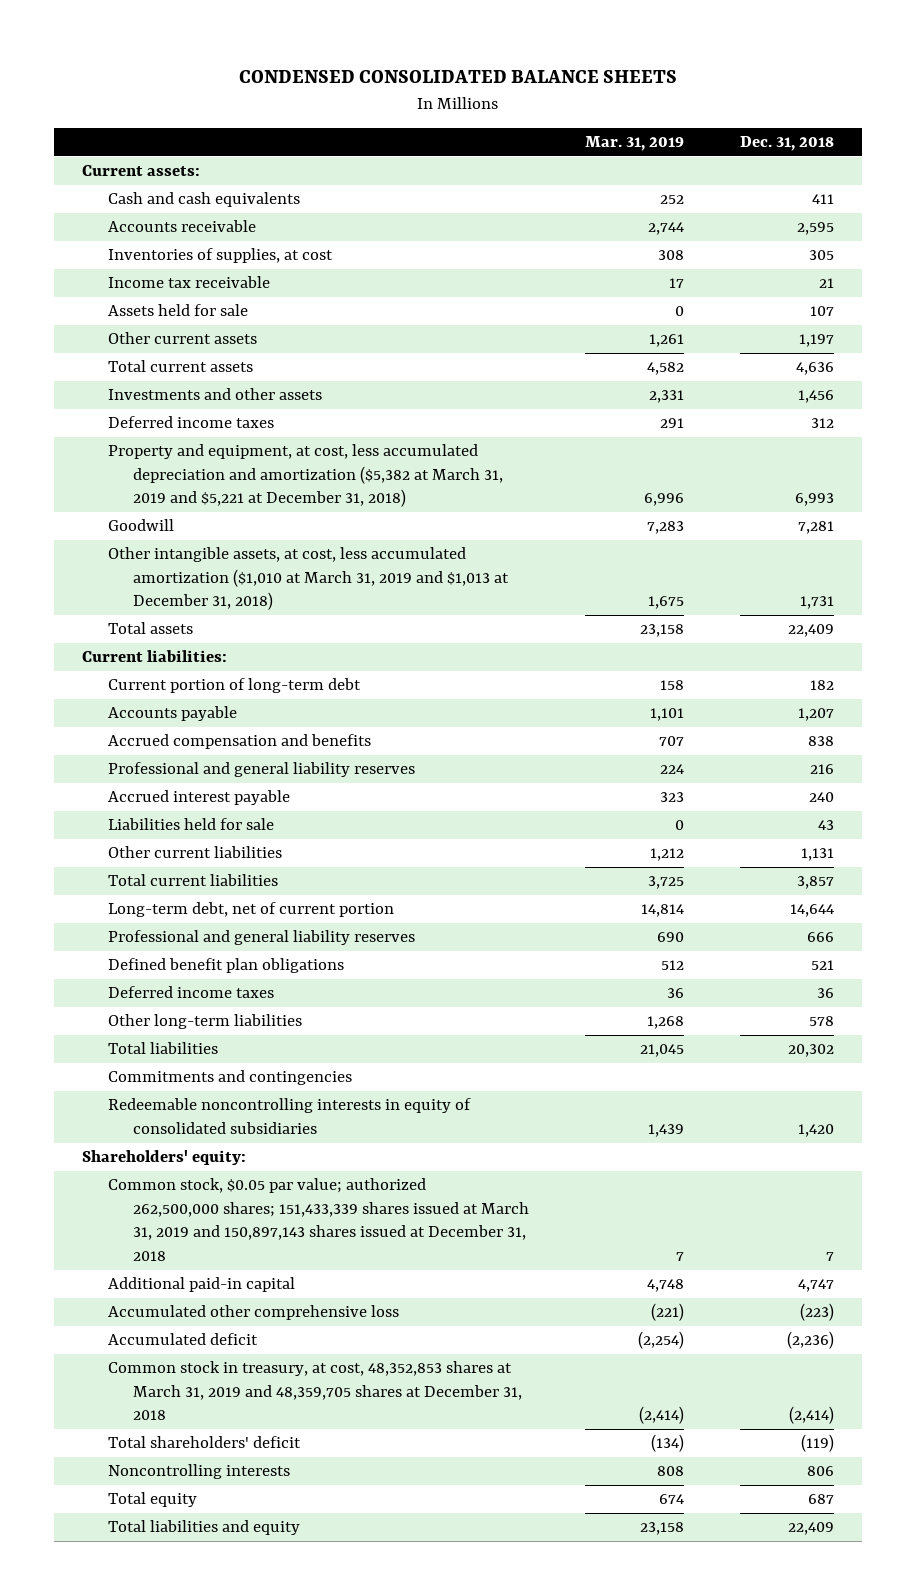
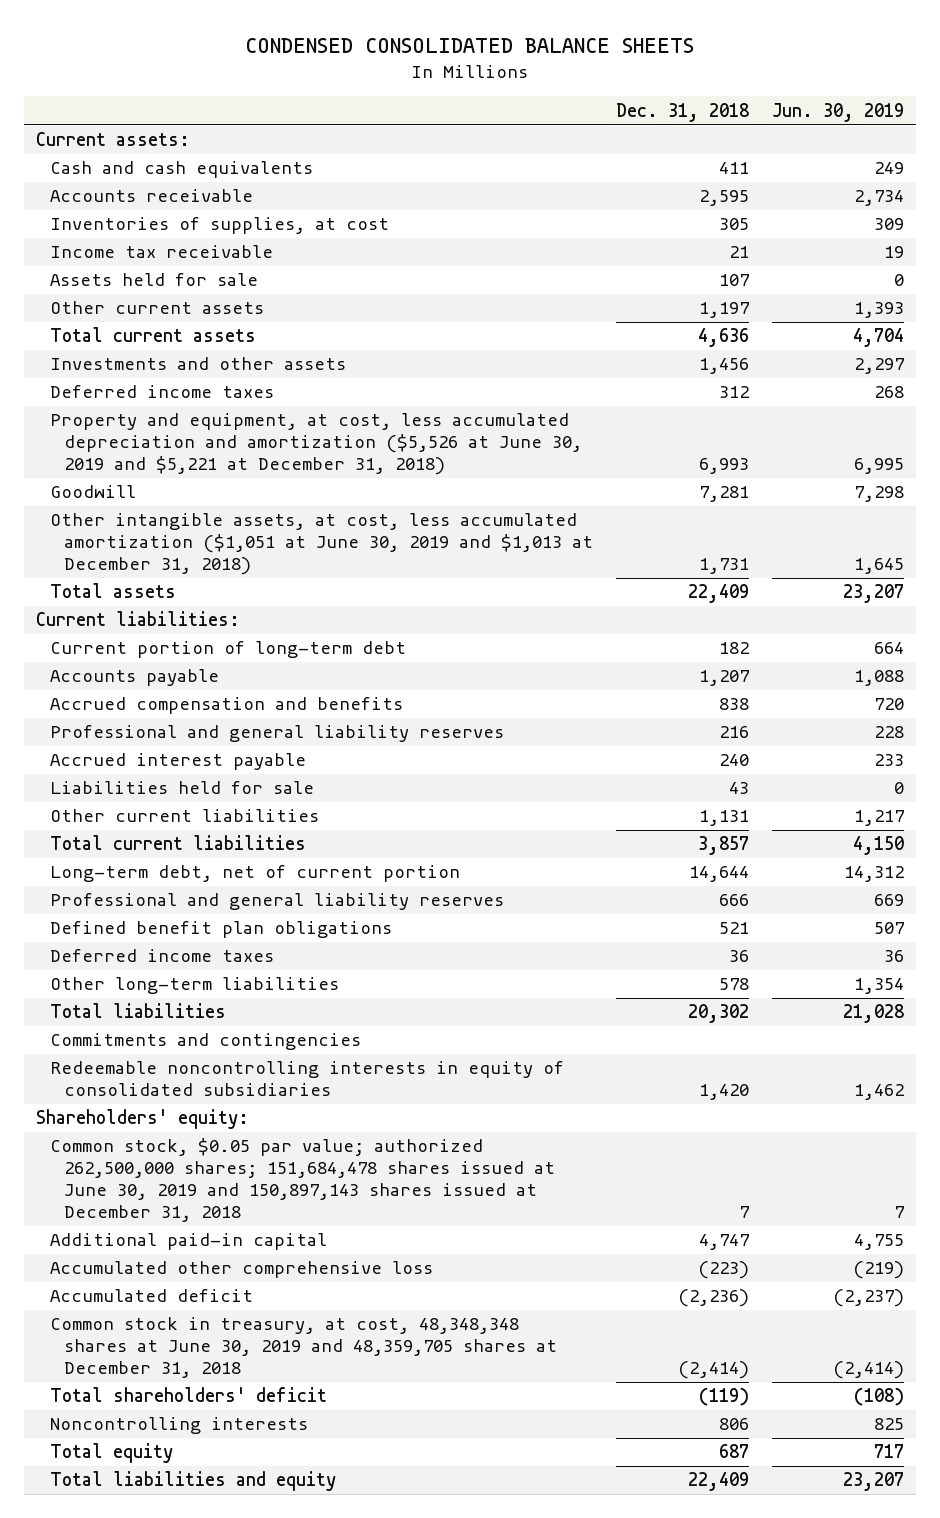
[585,136,685,152] Mar. 31, 2019 -> none
none -> [772,102,905,122] Jun. 30, 2019
[107,444,504,508] Property and equipment, at cost, less accumulated depreciation and amortization ($5,382 at March 31, 2019 and $5,221 at December 31, 2018) -> [49,413,582,476] Property and equipment, at cost, less accumulated depreciation and amortization ($5,526 at June 30, 2019 and $5,221 at December 31, 2018)
[107,547,510,611] Other intangible assets, at cost, less accumulated amortization ($1,010 at March 31, 2019 and $1,013 at December 31, 2018) -> [49,513,593,576] Other intangible assets, at cost, less accumulated amortization ($1,051 at June 30, 2019 and $1,013 at December 31, 2018)
[107,1178,530,1261] Common stock, $0.05 par value; authorized 262,500,000 shares; 151,433,339 shares issued at March 31, 2019 and 150,897,143 shares issued at December 31, 2018 -> [49,1138,555,1222] Common stock, $0.05 par value; authorized 262,500,000 shares; 151,684,478 shares issued at June 30, 2019 and 150,897,143 shares issued at December 31, 2018
[107,1361,523,1421] Common stock in treasury, at cost, 48,352,853 shares at March 31, 2019 and 48,359,705 shares at December 31, 2018 -> [49,1317,557,1379] Common stock in treasury, at cost, 48,348,348 shares at June 30, 2019 and 48,359,705 shares at December 31, 2018

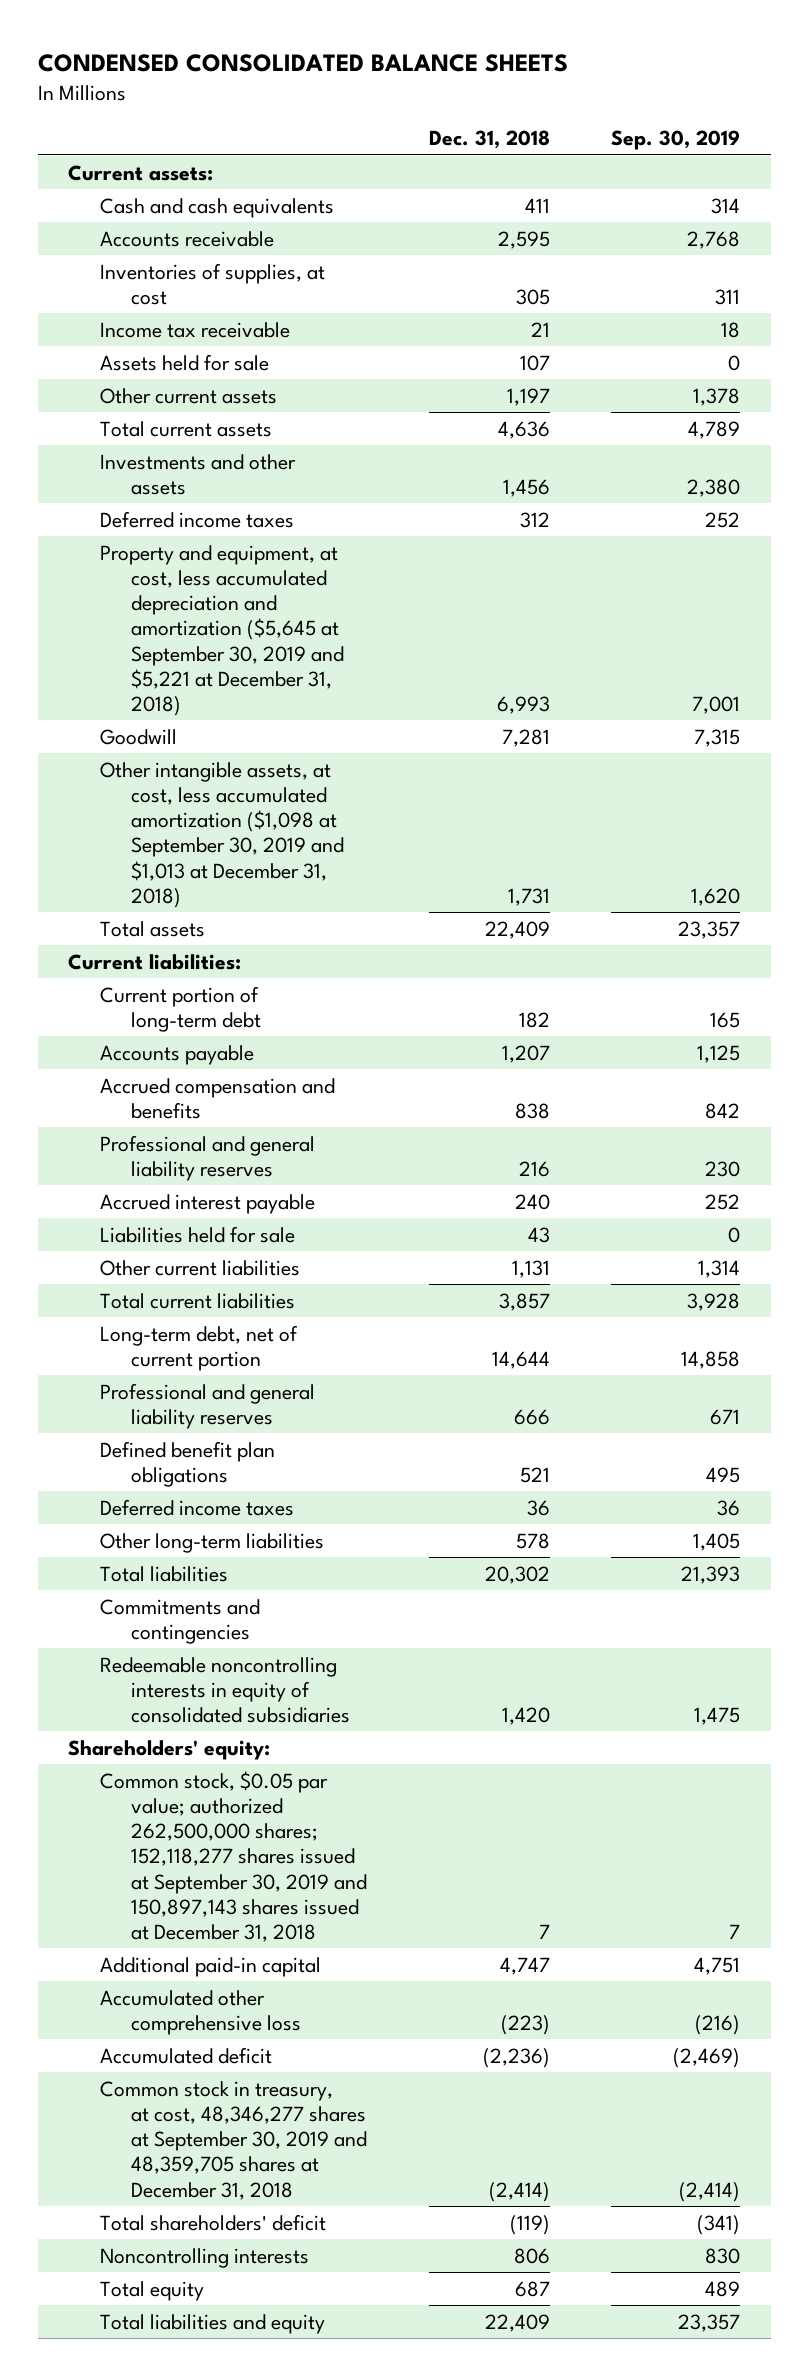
[772,102,905,122] Jun. 30, 2019 -> none
none -> [611,130,741,151] Sep. 30, 2019
[49,413,582,476] Property and equipment, at cost, less accumulated depreciation and amortization ($5,526 at June 30, 2019 and $5,221 at December 31, 2018) -> [99,544,345,717] Property and equipment, at cost, less accumulated depreciation and amortization ($5,645 at September 30, 2019 and $5,221 at December 31, 2018)
[49,513,593,576] Other intangible assets, at cost, less accumulated amortization ($1,051 at June 30, 2019 and $1,013 at December 31, 2018) -> [99,761,345,908] Other intangible assets, at cost, less accumulated amortization ($1,098 at September 30, 2019 and $1,013 at December 31, 2018)
[49,1138,555,1222] Common stock, $0.05 par value; authorized 262,500,000 shares; 151,684,478 shares issued at June 30, 2019 and 150,897,143 shares issued at December 31, 2018 -> [99,1770,368,1943] Common stock, $0.05 par value; authorized 262,500,000 shares; 152,118,277 shares issued at September 30, 2019 and 150,897,143 shares issued at December 31, 2018
[49,1317,557,1379] Common stock in treasury, at cost, 48,348,348 shares at June 30, 2019 and 48,359,705 shares at December 31, 2018 -> [99,2080,368,2200] Common stock in treasury, at cost, 48,346,277 shares at September 30, 2019 and 48,359,705 shares at December 31, 2018

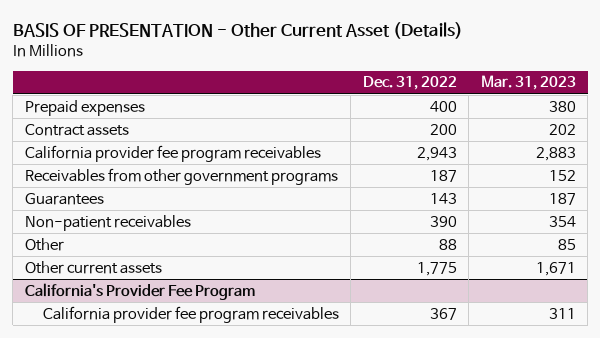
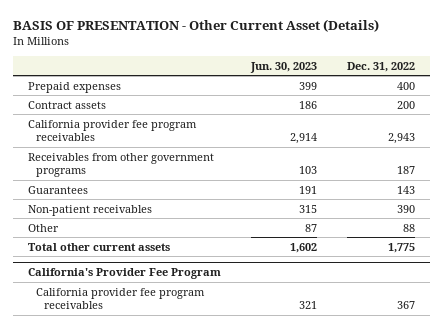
[480,75,576,91] Mar. 31, 2023 -> none
none -> [249,61,317,73] Jun. 30, 2023
[24,260,162,274] Other current assets -> [27,242,170,251] Total other current assets

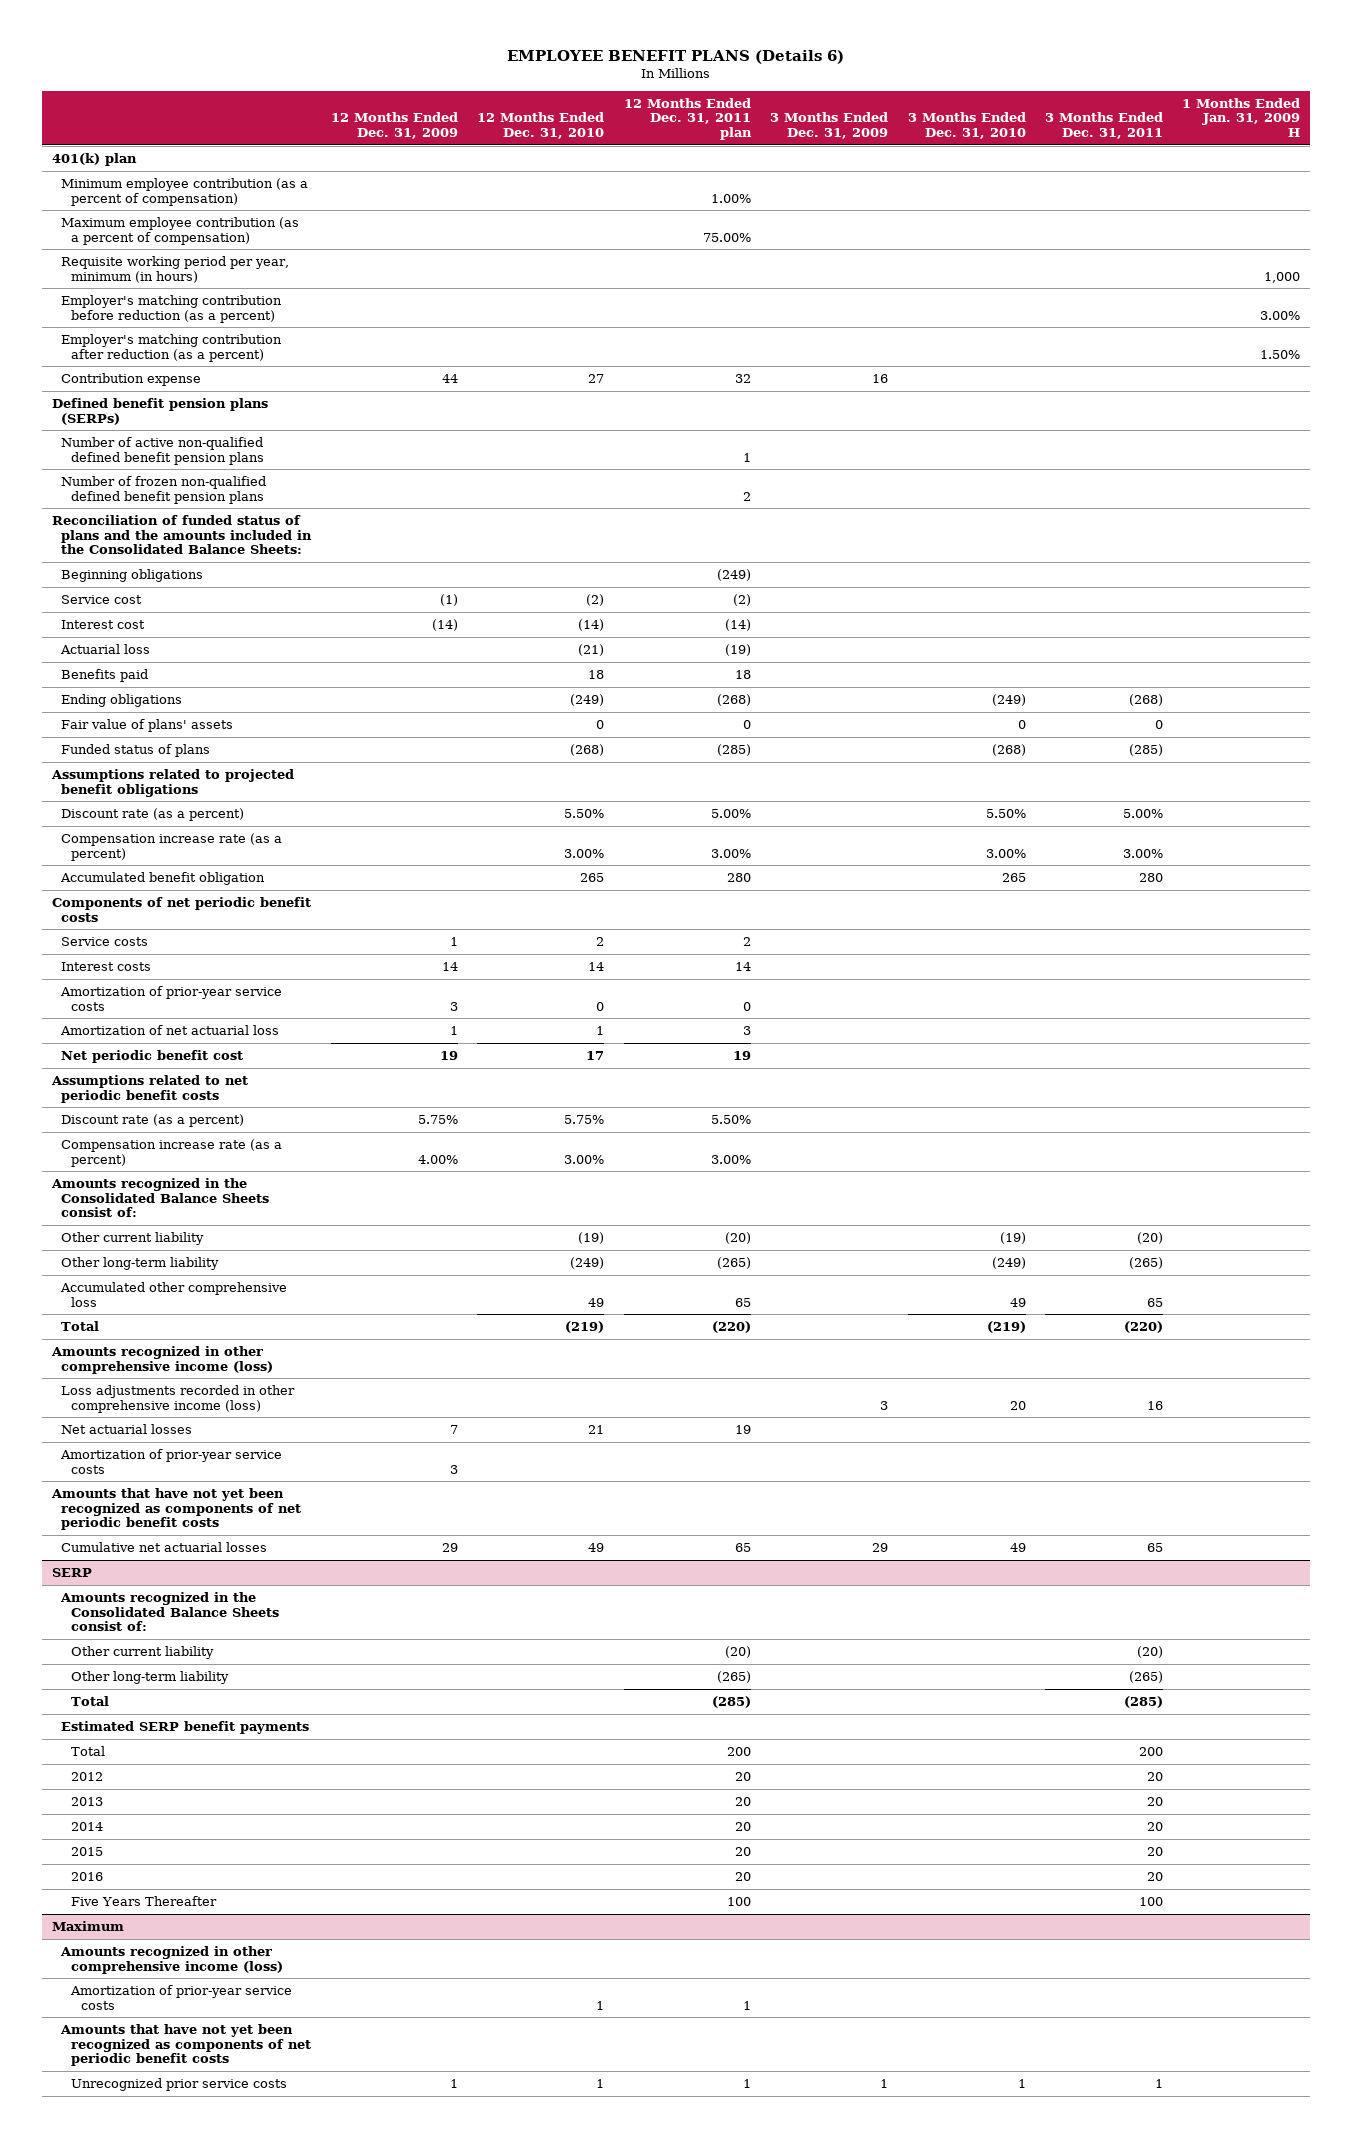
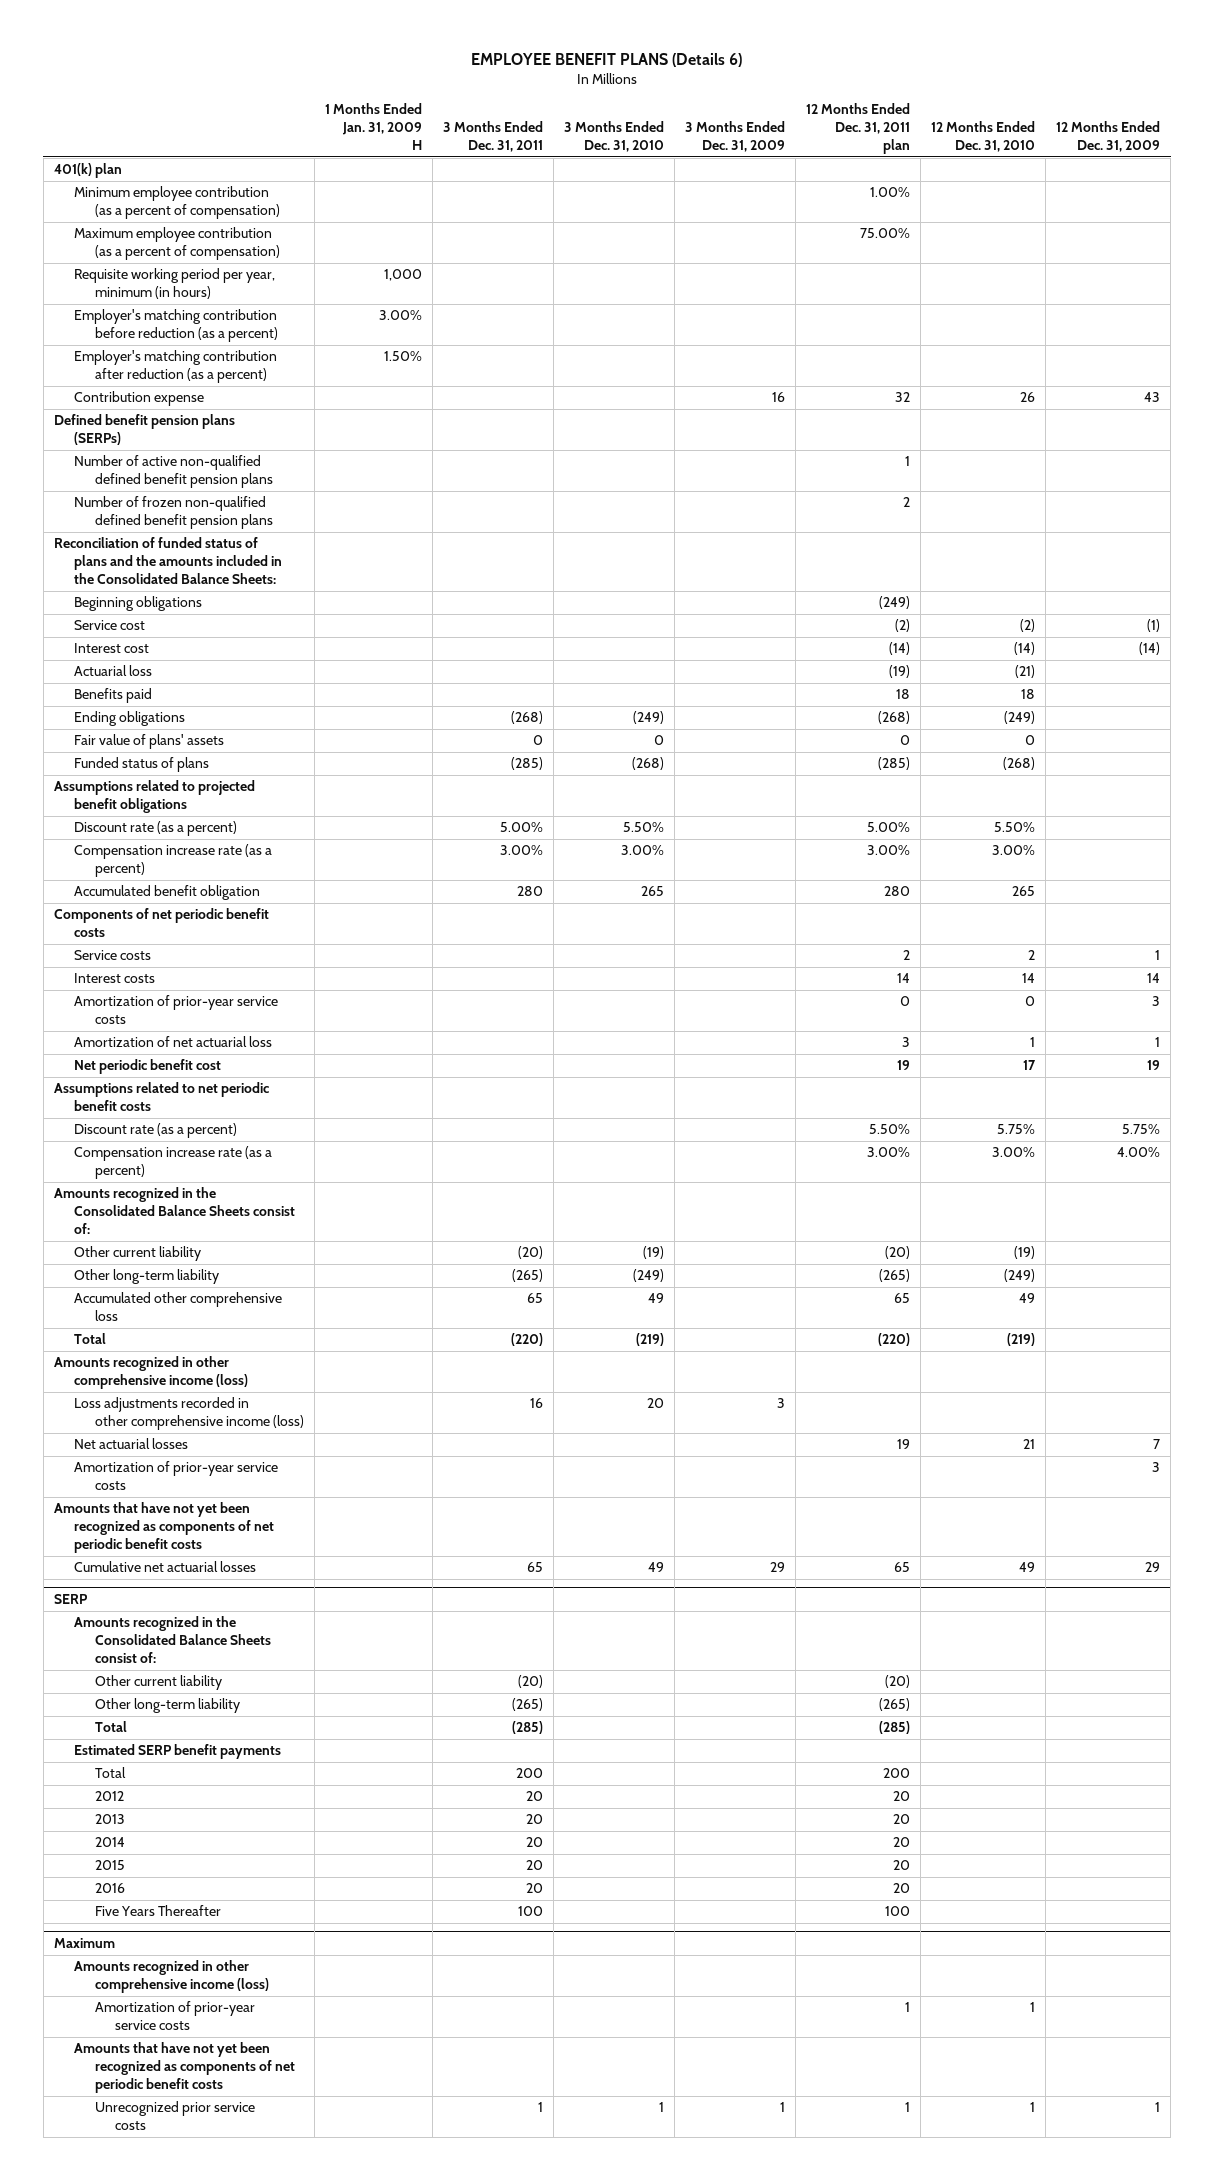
[441,373,458,383] 44 -> [1144,392,1161,403] 43
[588,373,605,383] 27 -> [1020,392,1036,403] 26

